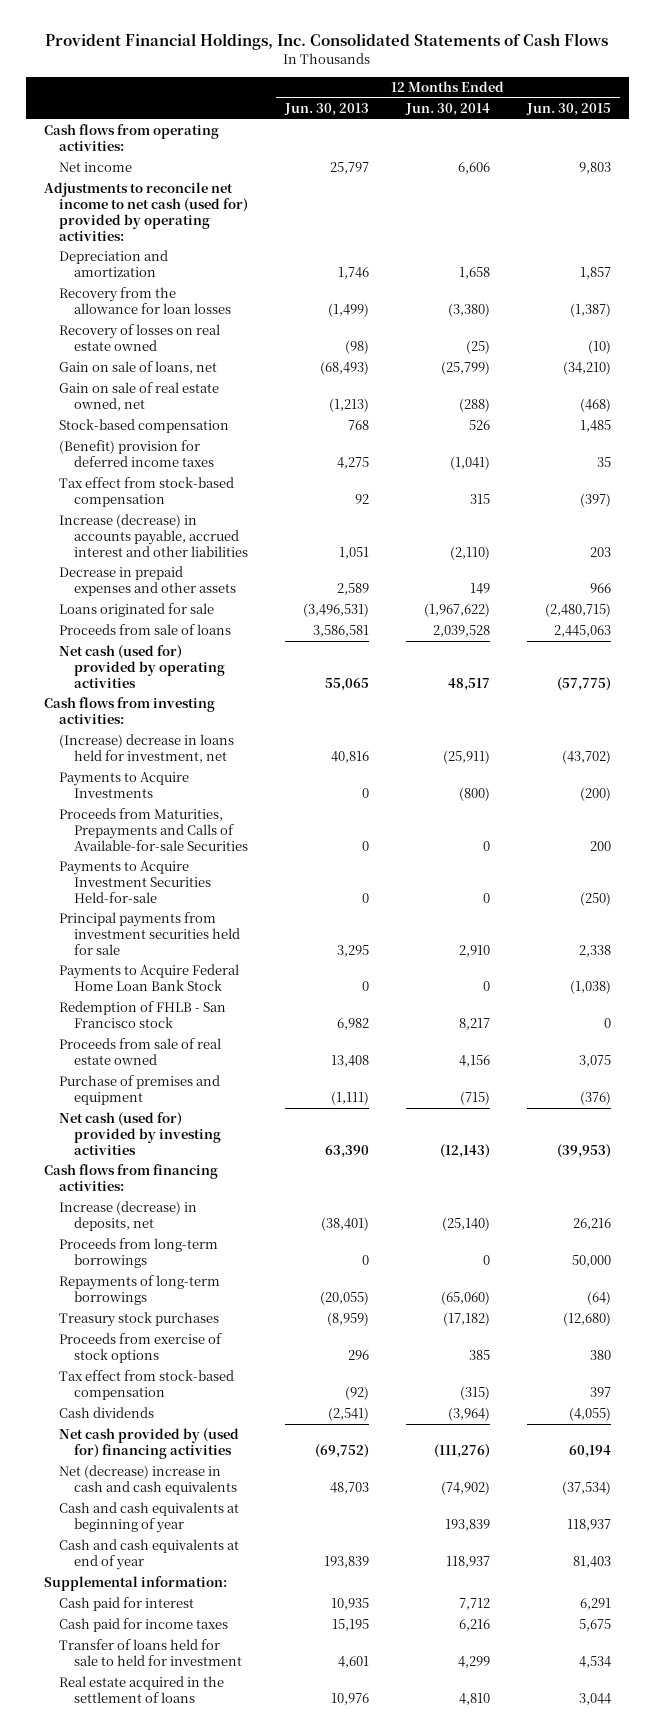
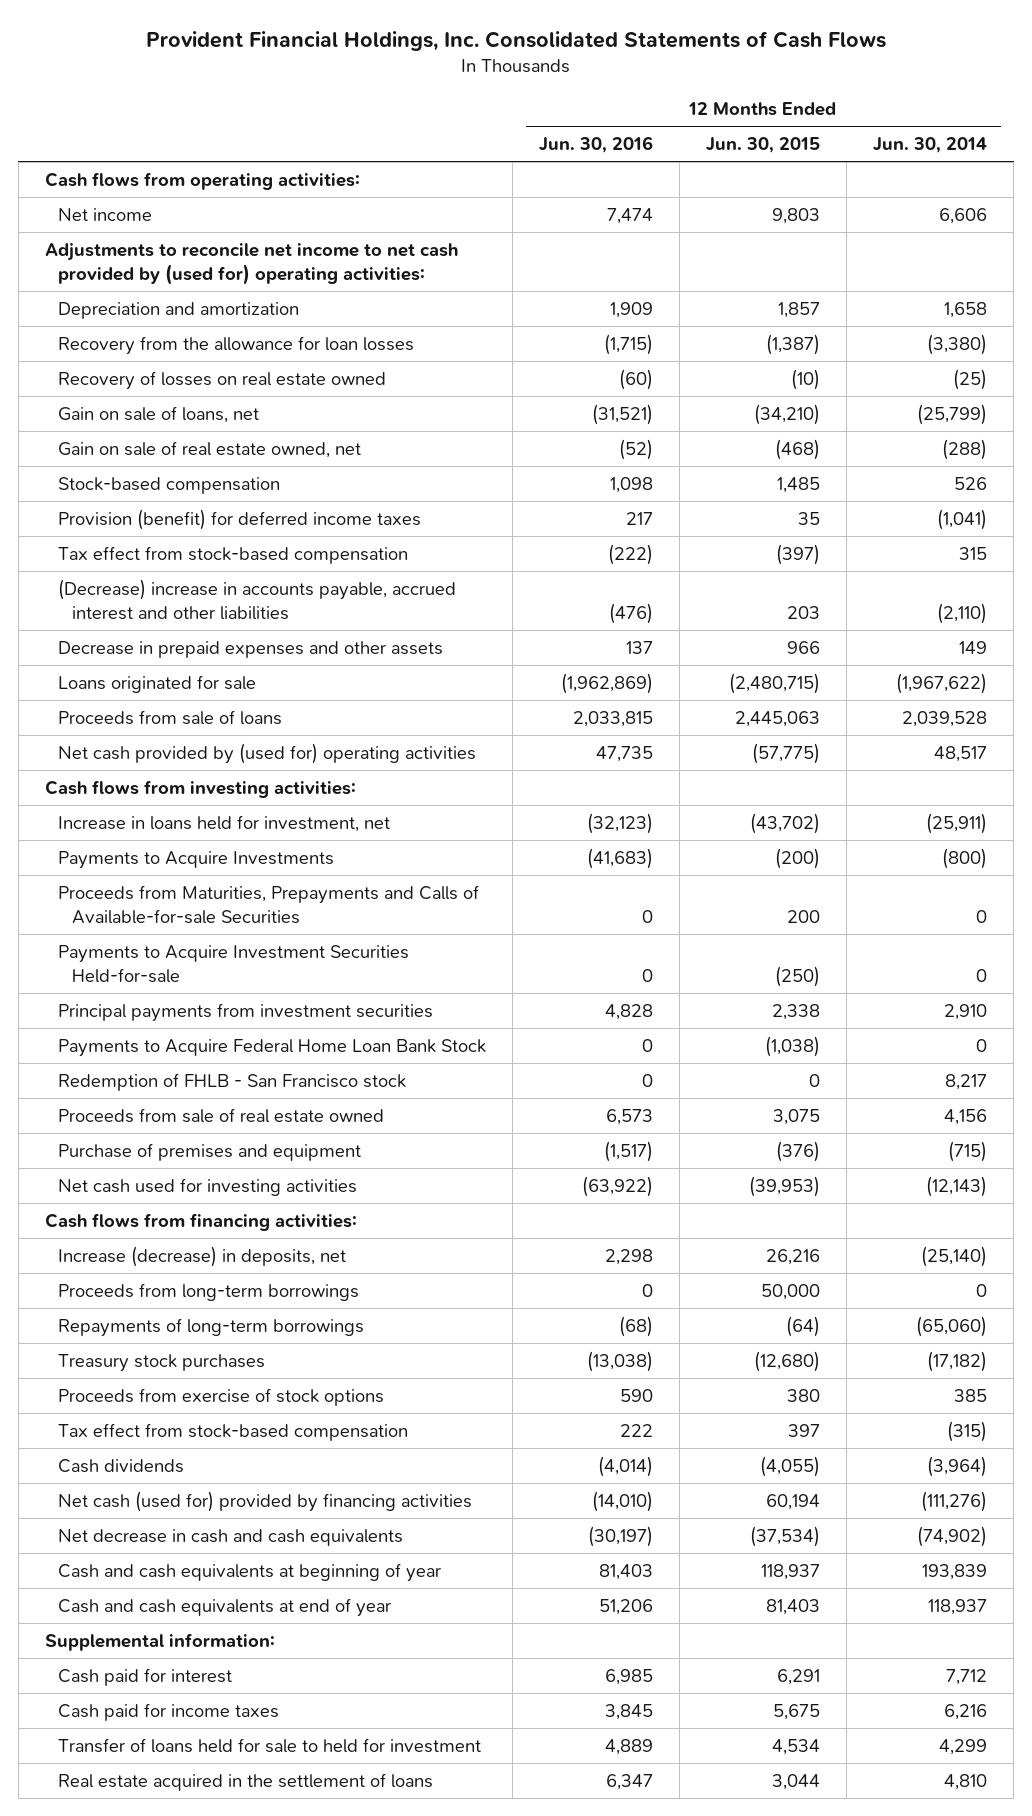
[283,103,369,117] Jun. 30, 2013 -> none
none -> [539,136,654,154] Jun. 30, 2016
[44,182,248,241] Adjustments to reconcile net income to net cash (used for) provided by operating activities: -> [44,242,458,285] Adjustments to reconcile net income to net cash provided by (used for) operating activities:
[58,440,214,468] (Benefit) provision for deferred income taxes -> [58,508,422,530] Provision (benefit) for deferred income taxes
[58,514,248,557] Increase (decrease) in accounts payable, accrued interest and other liabilities -> [58,578,457,620] (Decrease) increase in accounts payable, accrued interest and other liabilities
[58,645,225,688] Net cash (used for) provided by operating activities -> [58,742,477,764] Net cash provided by (used for) operating activities
[58,734,234,764] (Increase) decrease in loans held for investment, net -> [58,814,391,832] Increase in loans held for investment, net
[58,912,240,955] Principal payments from investment securities held for sale -> [58,1002,434,1022] Principal payments from investment securities
[58,1112,221,1155] Net cash (used for) provided by investing activities -> [58,1177,358,1196] Net cash used for investing activities
[58,1428,239,1460] Net cash provided by (used for) financing activities -> [58,1490,473,1512] Net cash (used for) provided by financing activities
[58,1465,237,1496] Net (decrease) increase in cash and cash equivalents -> [58,1528,404,1546] Net decrease in cash and cash equivalents

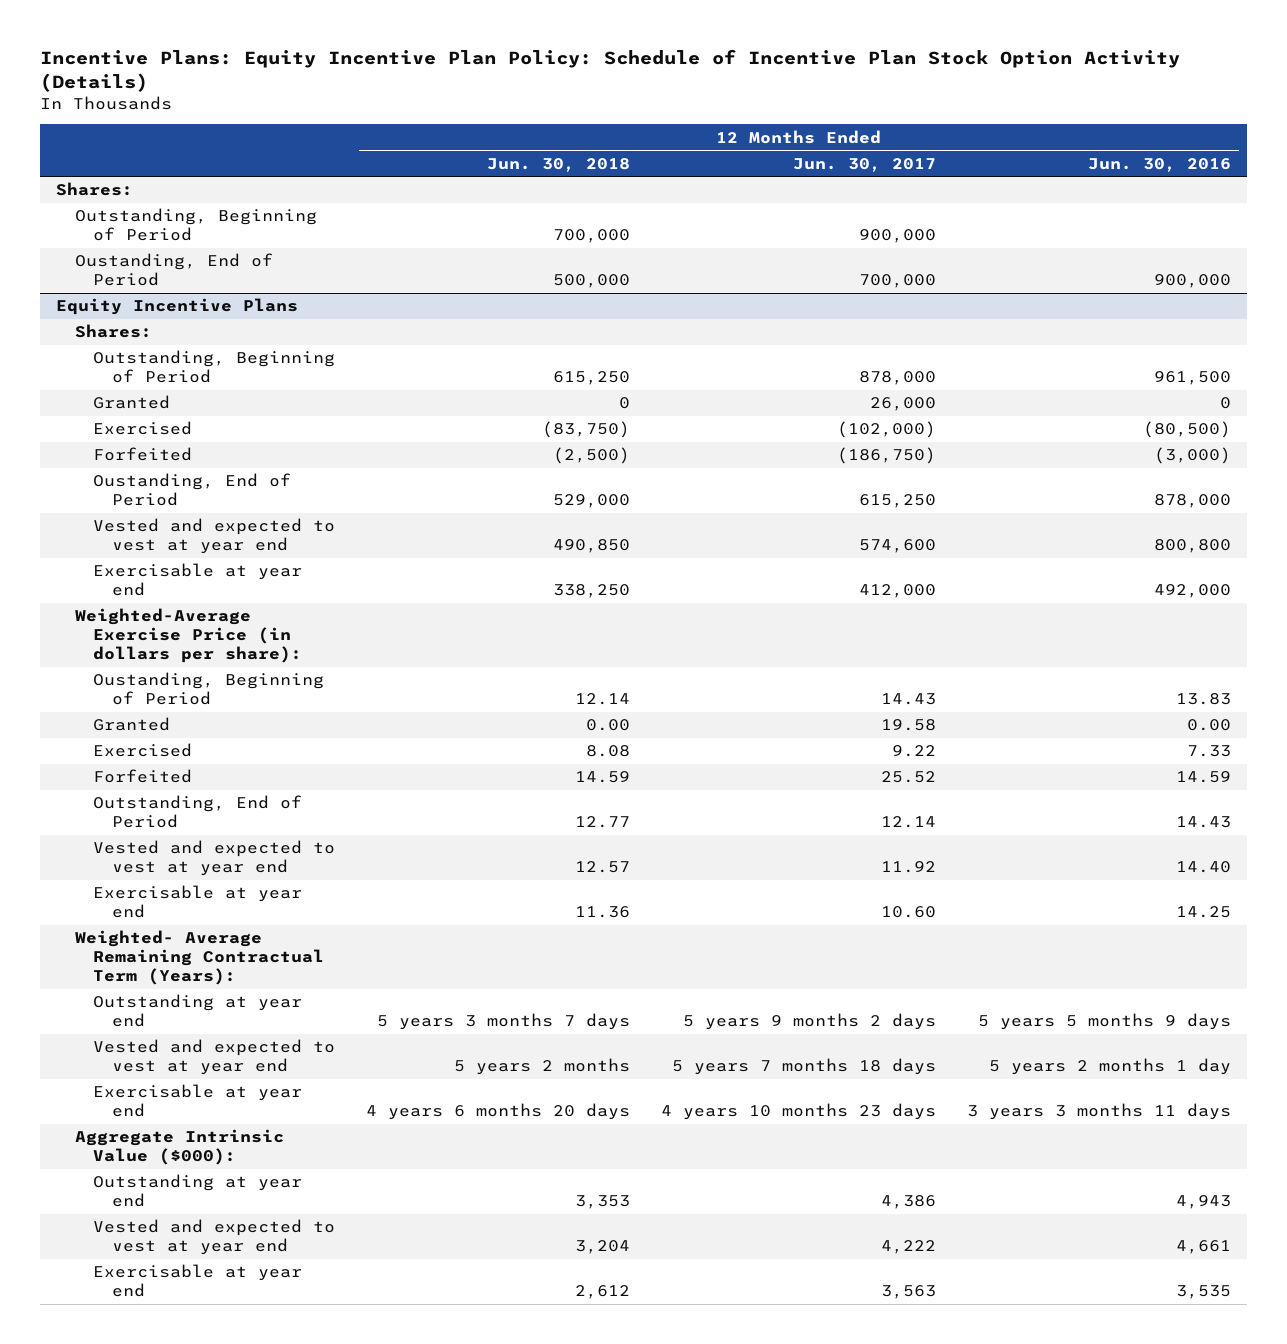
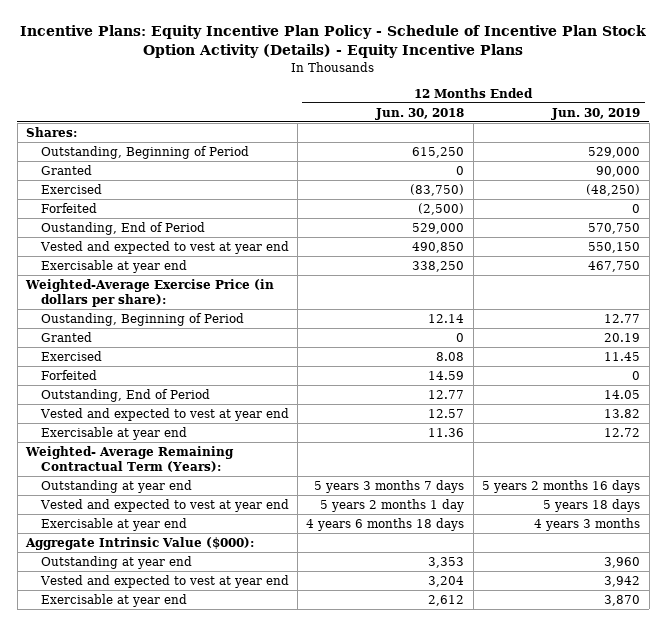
[40,49,1181,93] Incentive Plans: Equity Incentive Plan Policy: Schedule of Incentive Plan Stock Option Activity (Details) -> [20,25,647,59] Incentive Plans: Equity Incentive Plan Policy - Schedule of Incentive Plan Stock Option Activity (Details) - Equity Incentive Plans
[793,157,937,172] Jun. 30, 2017 -> none
[1088,157,1232,172] Jun. 30, 2016 -> none
none -> [551,107,641,120] Jun. 30, 2019
[74,208,317,242] Outstanding, Beginning of Period -> none
[74,253,273,287] Oustanding, End of Period -> none
[55,298,298,316] Equity Incentive Plans -> none
[74,324,152,339] Shares: -> none
[586,719,631,732] 0.00 -> [456,332,465,342] 0
[454,1058,631,1076] 5 years 2 months -> [320,498,465,512] 5 years 2 months 1 day
[366,1103,631,1121] 4 years 6 months 20 days -> [306,517,465,531] 4 years 6 months 18 days

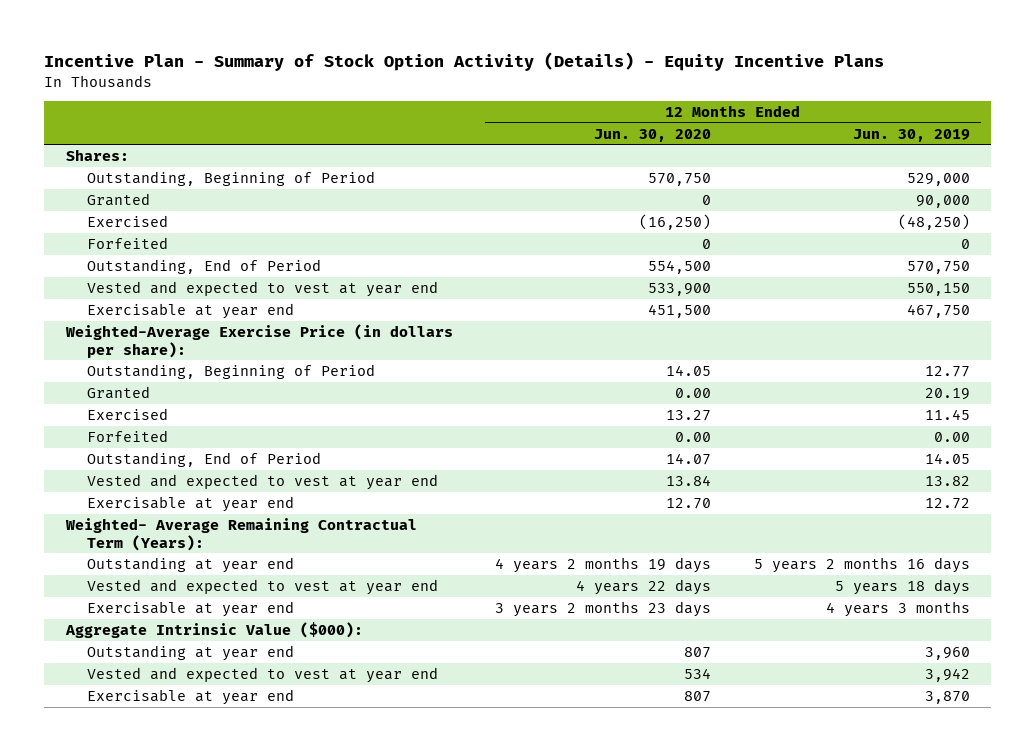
[20,25,647,59] Incentive Plans: Equity Incentive Plan Policy - Schedule of Incentive Plan Stock Option Activity (Details) - Equity Incentive Plans -> [44,52,885,72] Incentive Plan - Summary of Stock Option Activity (Details) - Equity Incentive Plans
[375,107,465,120] Jun. 30, 2018 -> none
none -> [594,128,712,142] Jun. 30, 2020
[40,221,205,235] Oustanding, End of Period -> [86,258,321,274] Outstanding, End of Period
[40,312,244,326] Oustanding, Beginning of Period -> [86,363,375,379] Outstanding, Beginning of Period
[632,370,641,380] 0 -> [934,431,971,442] 0.00

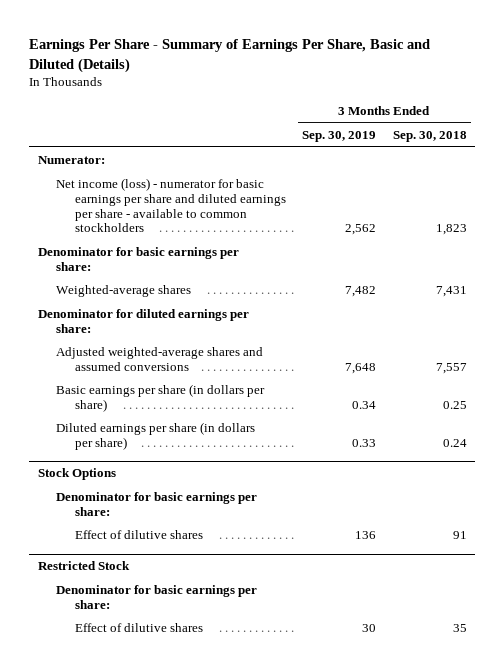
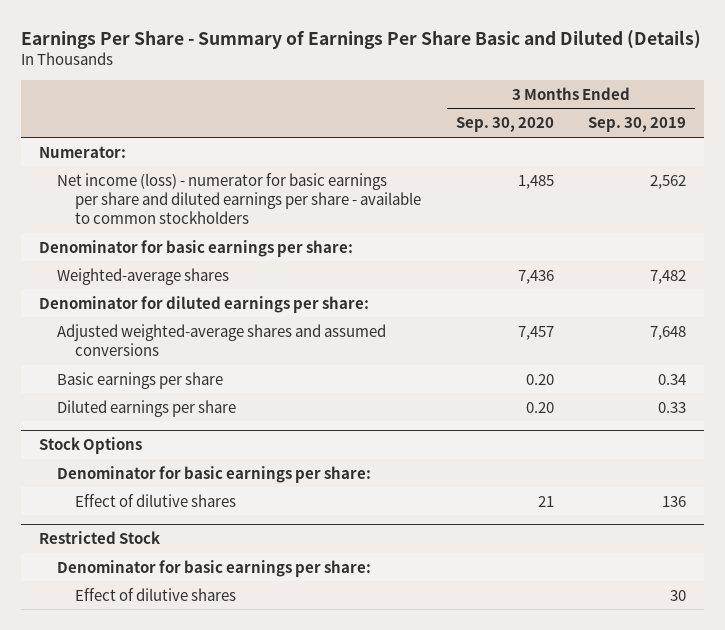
[29,39,431,74] Earnings Per Share - Summary of Earnings Per Share, Basic and Diluted (Details) -> [21,29,702,49] Earnings Per Share - Summary of Earnings Per Share Basic and Diluted (Details)
[392,130,467,142] Sep. 30, 2018 -> none
none -> [455,117,554,133] Sep. 30, 2020
[56,383,266,412] Basic earnings per share (in dollars per share) -> [56,371,223,389] Basic earnings per share
[56,421,256,450] Diluted earnings per share (in dollars per share) -> [56,399,236,417] Diluted earnings per share

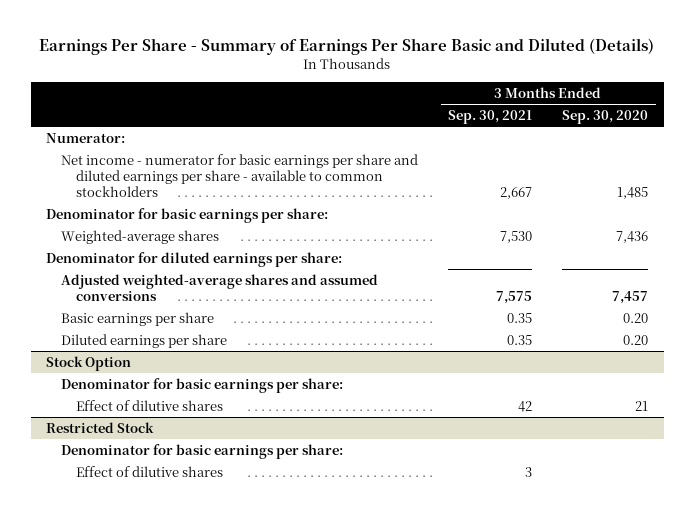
[588,117,687,133] Sep. 30, 2019 -> none
none -> [448,109,533,124] Sep. 30, 2021
[56,172,421,225] Net income (loss) - numerator for basic earnings per share and diluted earnings per share - available to common stockholders -> [60,153,418,197] Net income - numerator for basic earnings per share and diluted earnings per share - available to common stockholders
[38,437,142,455] Stock Options -> [46,355,132,371] Stock Option

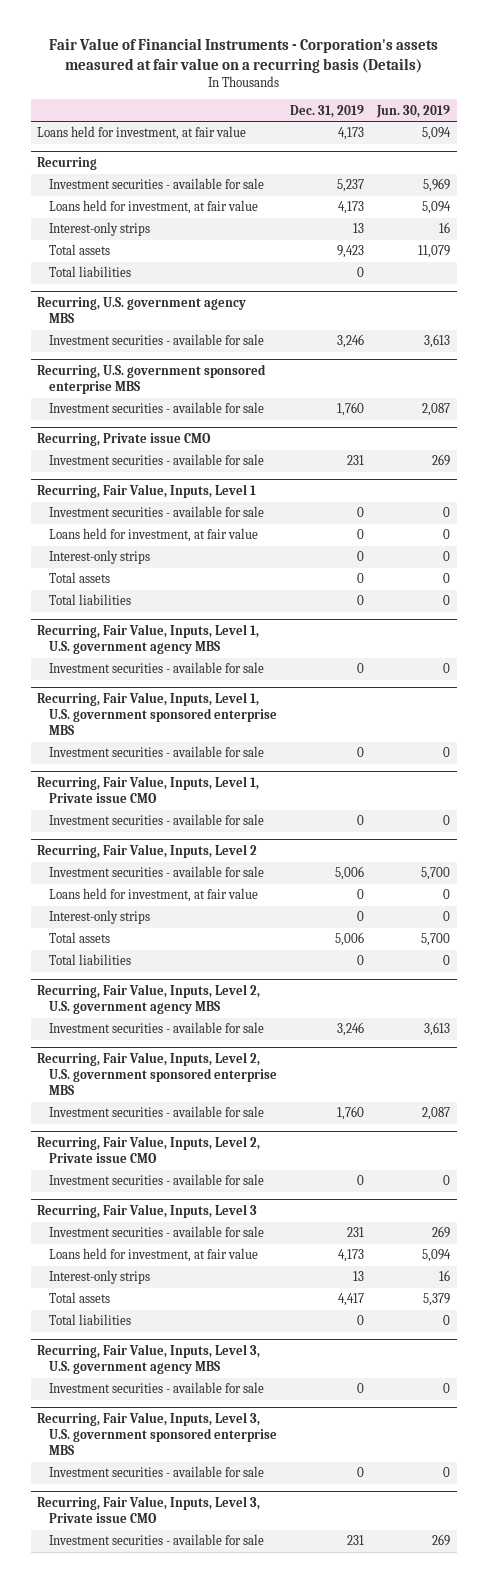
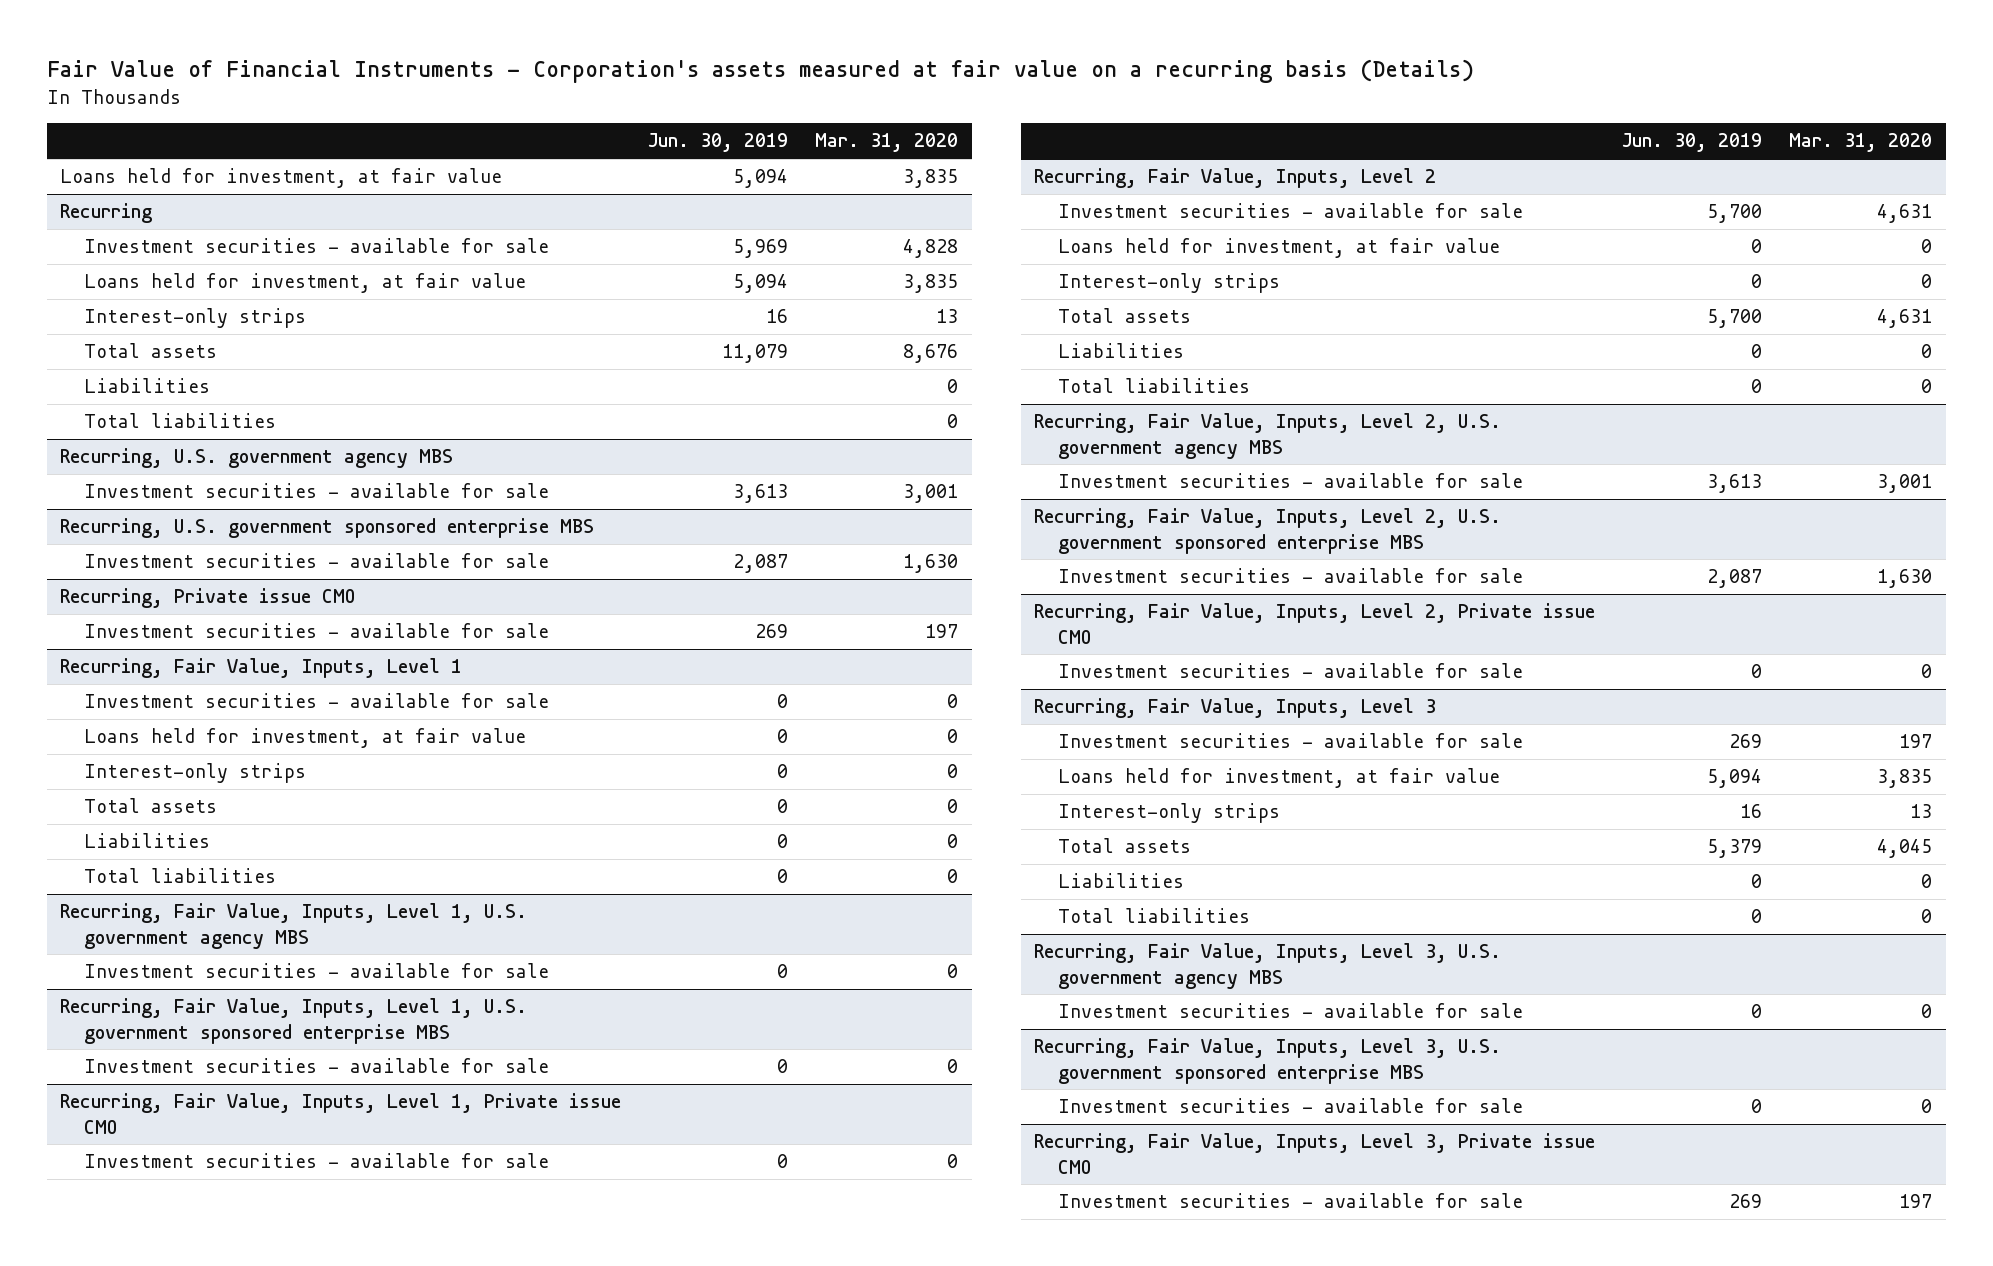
[290,104,365,118] Dec. 31, 2019 -> none
none -> [815,133,959,153] Mar. 31, 2020
none -> [83,378,210,394] Liabilities
none -> [83,833,210,849] Liabilities
none -> [1058,343,1185,359] Liabilities
none -> [1058,873,1185,889] Liabilities

